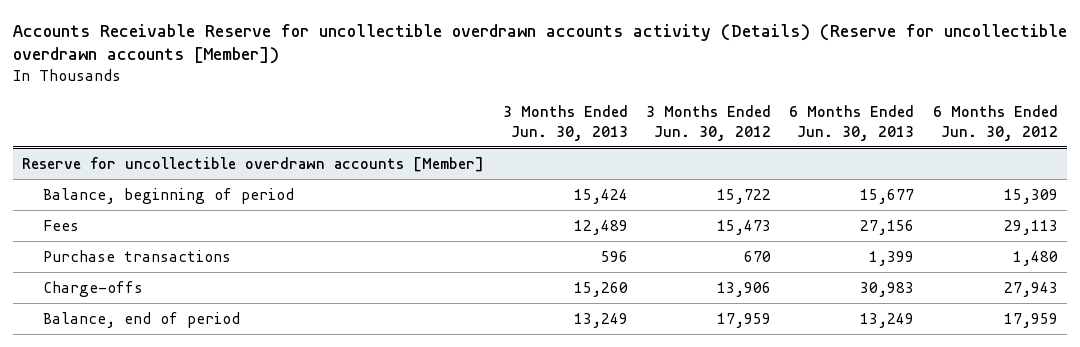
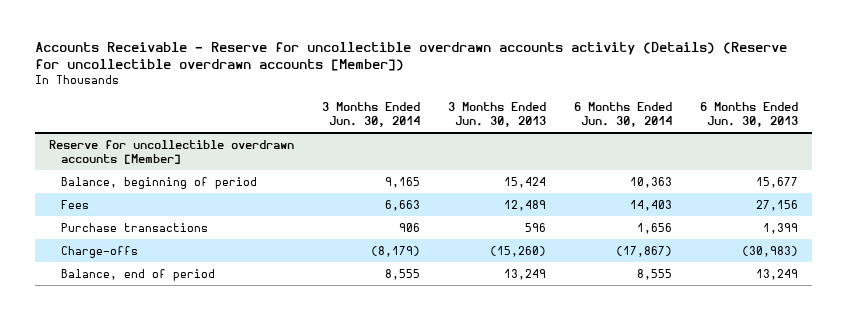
[12,23,1067,65] Accounts Receivable Reserve for uncollectible overdrawn accounts activity (Details) (Reserve for uncollectible overdrawn accounts [Member]) -> [34,41,787,72] Accounts Receivable - Reserve for uncollectible overdrawn accounts activity (Details) (Reserve for uncollectible overdrawn accounts [Member])
[646,105,772,141] 3 Months Ended Jun. 30, 2012 -> none
[932,105,1058,141] 6 Months Ended Jun. 30, 2012 -> none
none -> [321,101,420,128] 3 Months Ended Jun. 30, 2014
none -> [573,101,672,128] 6 Months Ended Jun. 30, 2014
[573,281,628,297] 15,260 -> [489,245,546,257] (15,260)
[860,281,915,297] 30,983 -> [742,245,799,257] (30,983)

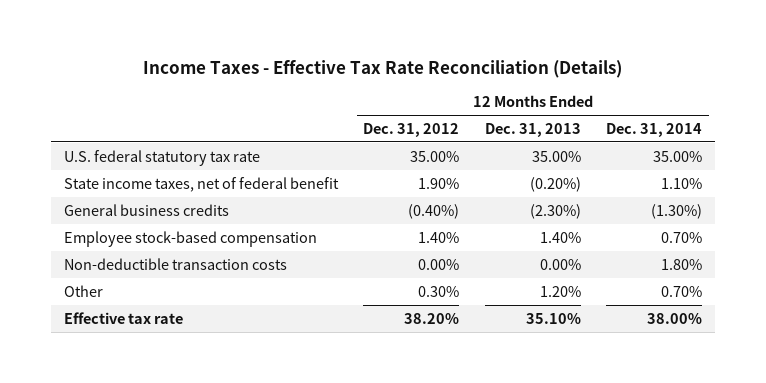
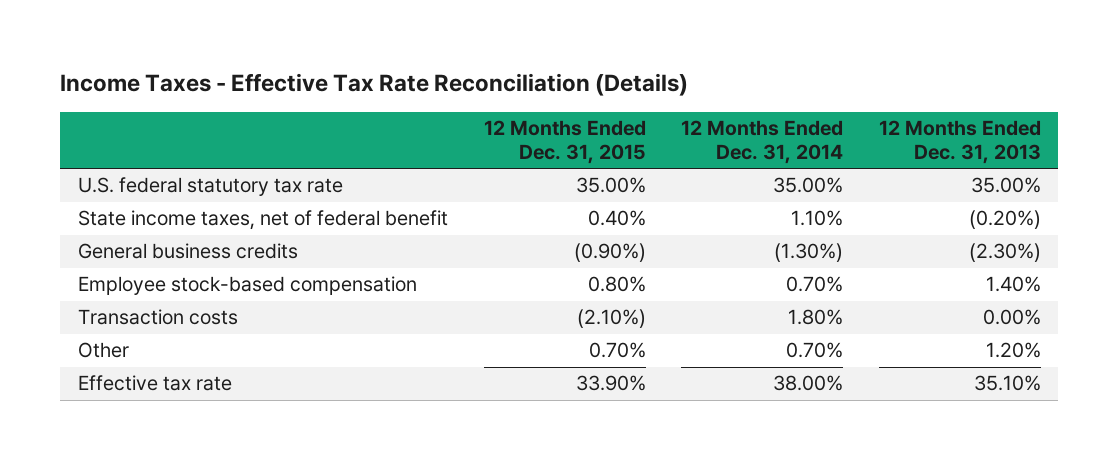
[363,122,460,137] Dec. 31, 2012 -> none
none -> [483,120,646,165] 12 Months Ended Dec. 31, 2015
[63,257,287,270] Non-deductible transaction costs -> [78,309,239,326] Transaction costs

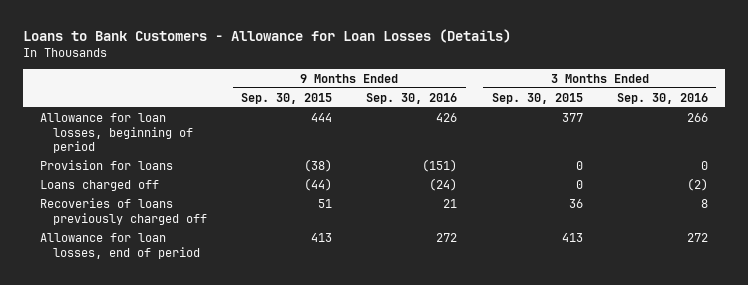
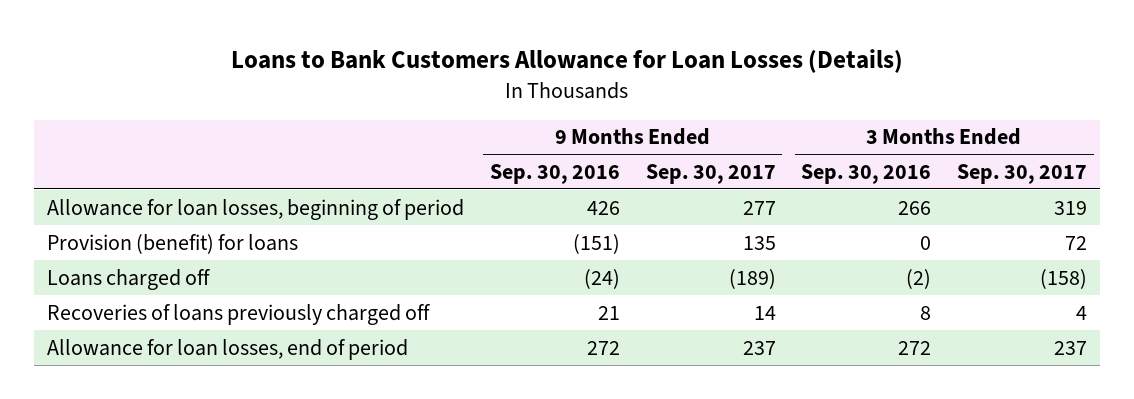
[22,29,511,44] Loans to Bank Customers - Allowance for Loan Losses (Details) -> [231,49,904,74] Loans to Bank Customers Allowance for Loan Losses (Details)
[241,92,333,104] Sep. 30, 2015 -> none
[491,92,583,104] Sep. 30, 2015 -> none
none -> [645,163,776,184] Sep. 30, 2017
none -> [957,163,1088,184] Sep. 30, 2017
[39,159,173,170] Provision for loans -> [47,233,299,254] Provision (benefit) for loans

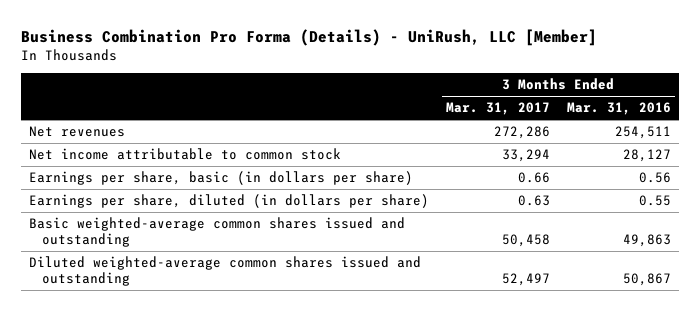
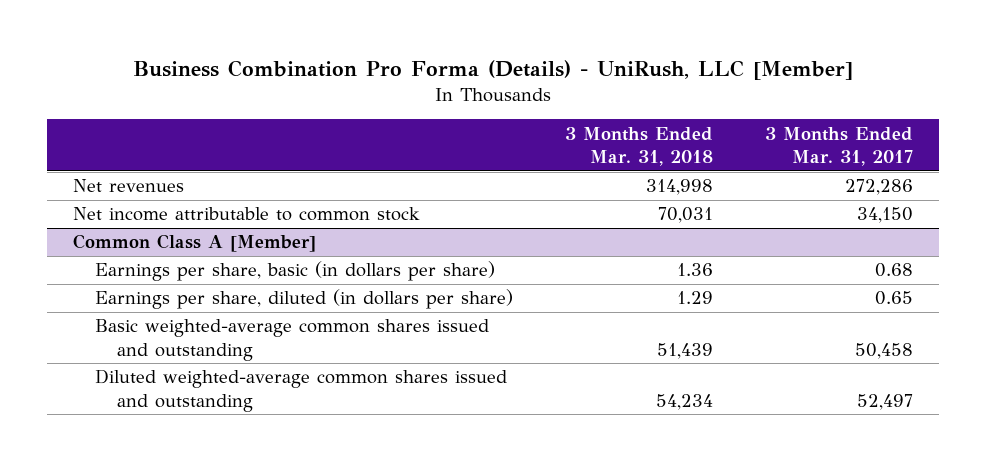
[566,102,671,116] Mar. 31, 2016 -> none
none -> [564,126,713,167] 3 Months Ended Mar. 31, 2018
[501,149,550,163] 33,294 -> [856,207,913,224] 34,150
none -> [73,234,317,253] Common Class A [Member]
[517,172,550,184] 0.66 -> [874,263,913,278] 0.68
[517,195,550,207] 0.63 -> [874,291,913,306] 0.65

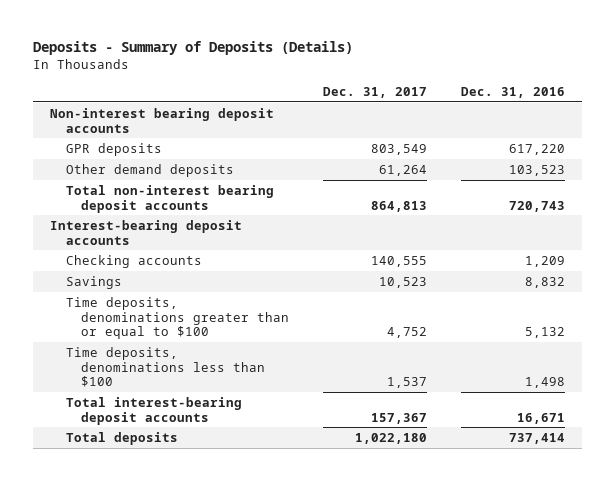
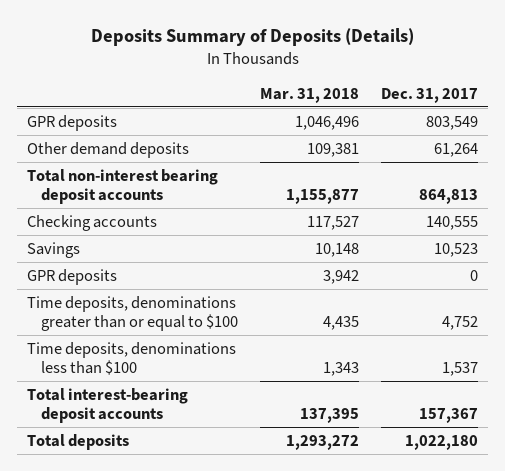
[32,41,353,56] Deposits - Summary of Deposits (Details) -> [90,27,414,46] Deposits Summary of Deposits (Details)
[460,86,565,98] Dec. 31, 2016 -> none
none -> [259,87,359,103] Mar. 31, 2018
[49,107,274,133] Non-interest bearing deposit accounts -> none
[49,219,242,245] Interest-bearing deposit accounts -> none
none -> [27,268,118,285] GPR deposits

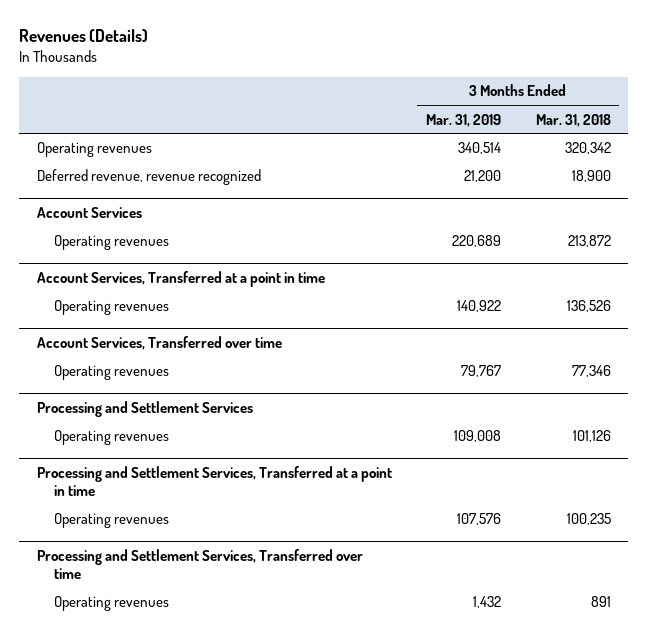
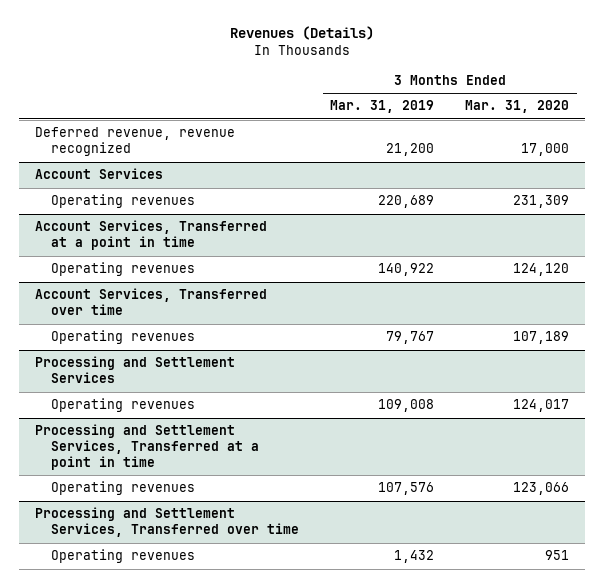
[535,113,611,127] Mar. 31, 2018 -> none
none -> [465,100,570,114] Mar. 31, 2020
[36,142,152,158] Operating revenues -> none

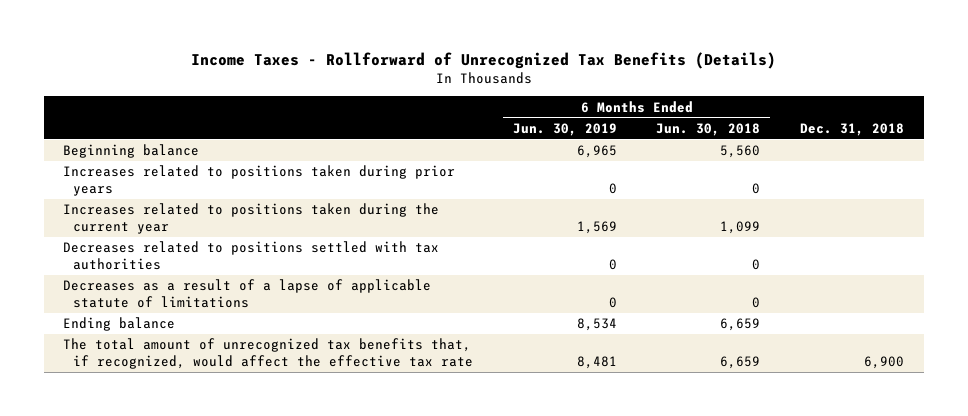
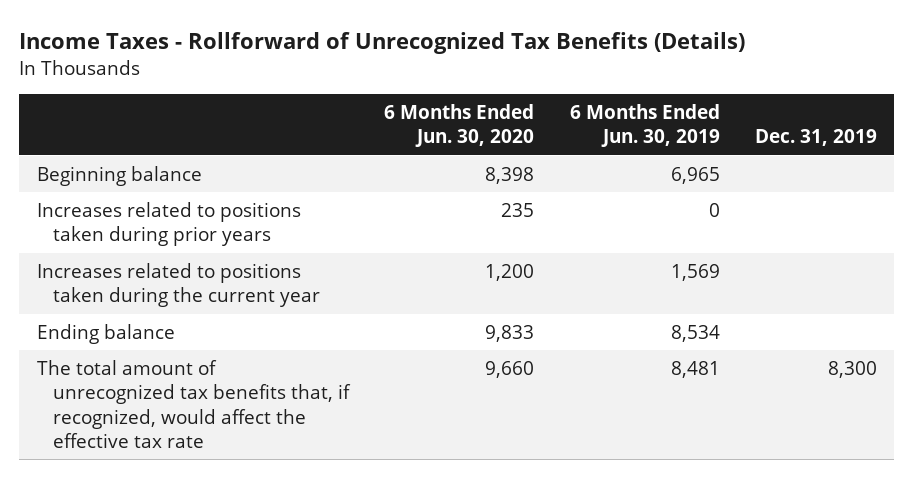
[656,122,761,136] Jun. 30, 2018 -> none
[800,122,905,136] Dec. 31, 2018 -> none
none -> [384,104,535,148] 6 Months Ended Jun. 30, 2020
none -> [754,129,877,147] Dec. 31, 2019
[63,241,440,271] Decreases related to positions settled with tax authorities -> none
[63,279,432,309] Decreases as a result of a lapse of applicable statute of limitations -> none

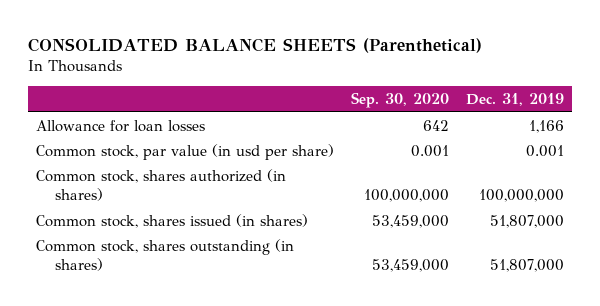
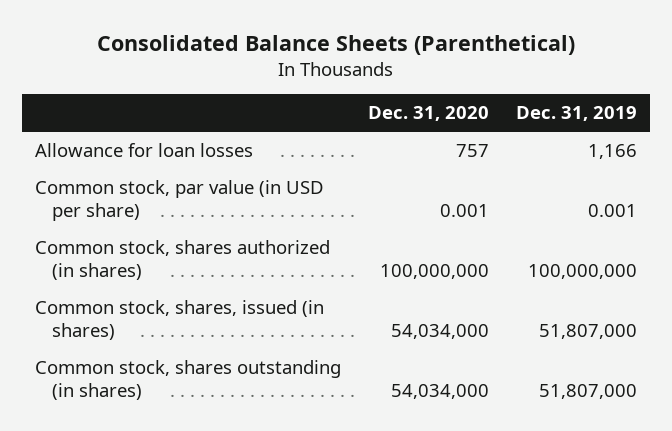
[27,38,482,54] CONSOLIDATED BALANCE SHEETS (Parenthetical) -> [96,34,575,55] Consolidated Balance Sheets (Parenthetical)
[351,92,450,109] Sep. 30, 2020 -> none
none -> [367,106,489,122] Dec. 31, 2020
[36,143,335,160] Common stock, par value (in usd per share) -> [35,180,325,221] Common stock, par value (in USD per share)
[36,213,309,228] Common stock, shares issued (in shares) -> [35,300,325,340] Common stock, shares, issued (in shares)

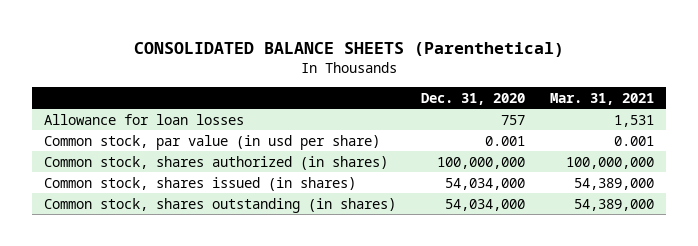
[96,34,575,55] Consolidated Balance Sheets (Parenthetical) -> [133,41,564,57] CONSOLIDATED BALANCE SHEETS (Parenthetical)
[515,106,637,122] Dec. 31, 2019 -> none
none -> [549,92,654,105] Mar. 31, 2021
[35,180,325,221] Common stock, par value (in USD per share) -> [43,134,380,150] Common stock, par value (in usd per share)
[35,300,325,340] Common stock, shares, issued (in shares) -> [43,176,356,191] Common stock, shares issued (in shares)

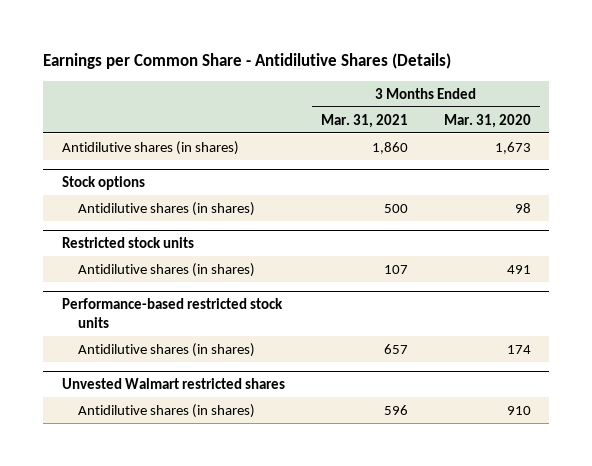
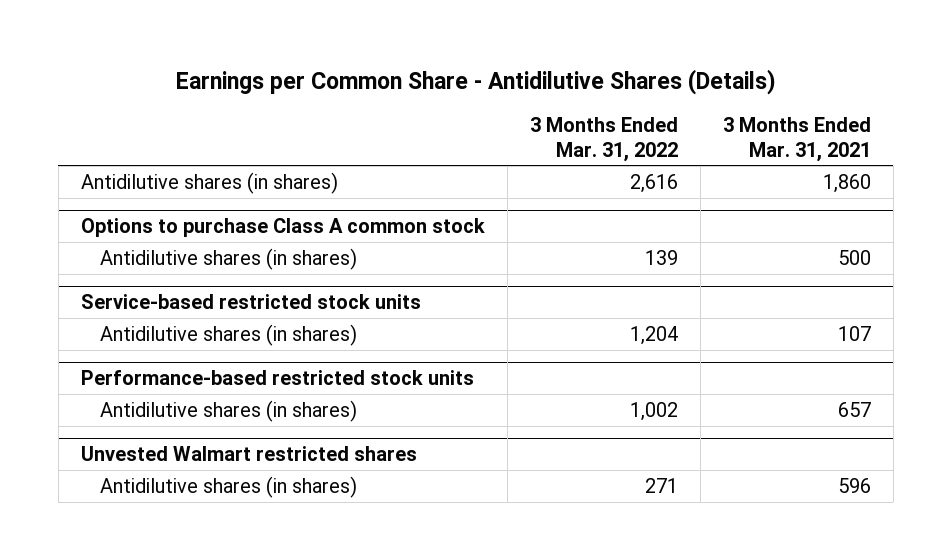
[443,113,531,128] Mar. 31, 2020 -> none
none -> [529,117,678,162] 3 Months Ended Mar. 31, 2022
[61,176,145,191] Stock options -> [80,218,485,238] Options to purchase Class A common stock
[61,237,194,249] Restricted stock units -> [80,294,421,310] Service-based restricted stock units

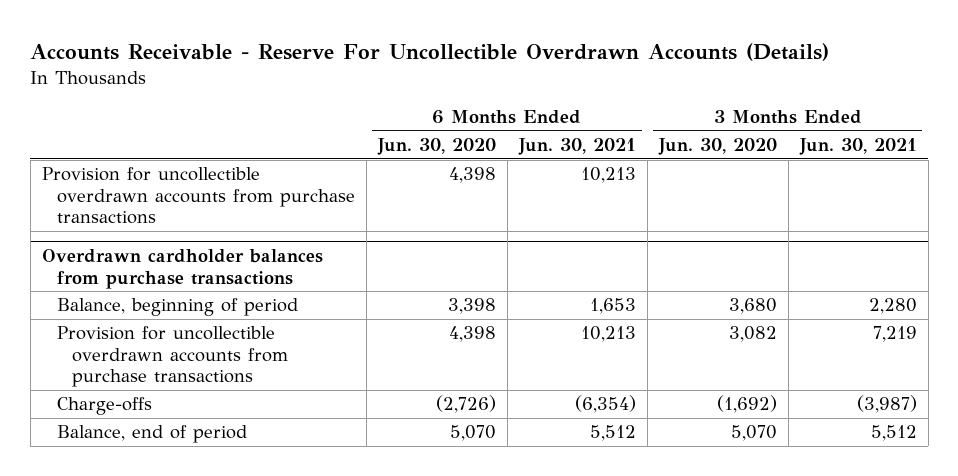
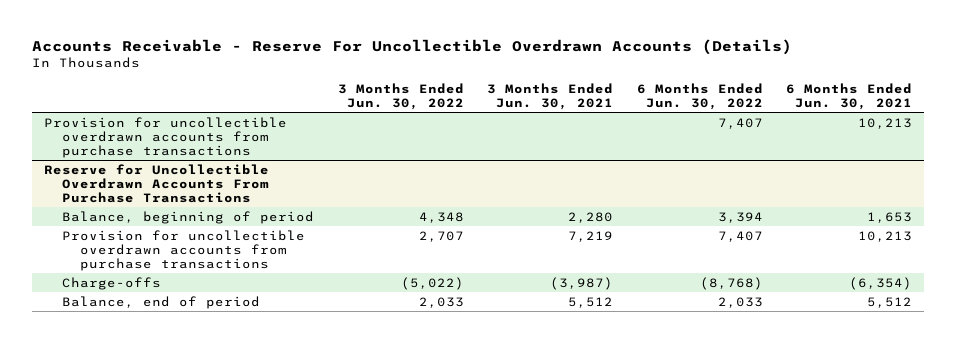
[376,138,496,156] Jun. 30, 2020 -> none
[657,138,777,156] Jun. 30, 2020 -> none
none -> [337,82,464,110] 3 Months Ended Jun. 30, 2022
none -> [636,82,763,110] 6 Months Ended Jun. 30, 2022
[41,249,323,289] Overdrawn cardholder balances from purchase transactions -> [44,163,270,203] Reserve for Uncollectible Overdrawn Accounts From Purchase Transactions

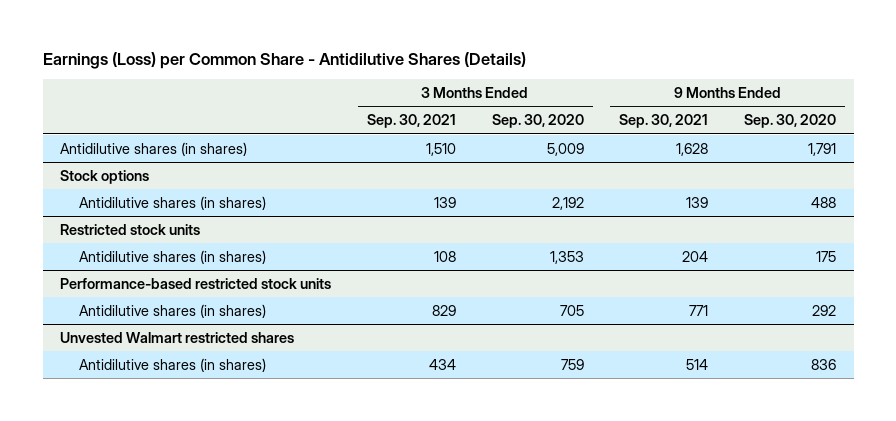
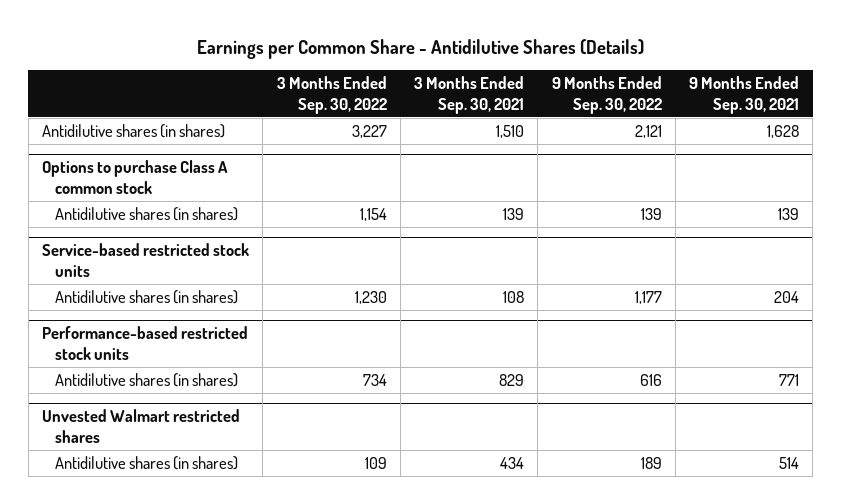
[42,51,526,69] Earnings (Loss) per Common Share - Antidilutive Shares (Details) -> [196,38,644,59] Earnings per Common Share - Antidilutive Shares (Details)
[491,114,584,129] Sep. 30, 2020 -> none
[743,114,836,129] Sep. 30, 2020 -> none
none -> [276,76,387,114] 3 Months Ended Sep. 30, 2022
none -> [551,76,662,114] 9 Months Ended Sep. 30, 2022
[60,169,150,184] Stock options -> [42,160,229,194] Options to purchase Class A common stock
[60,223,201,235] Restricted stock units -> [42,243,250,277] Service-based restricted stock units

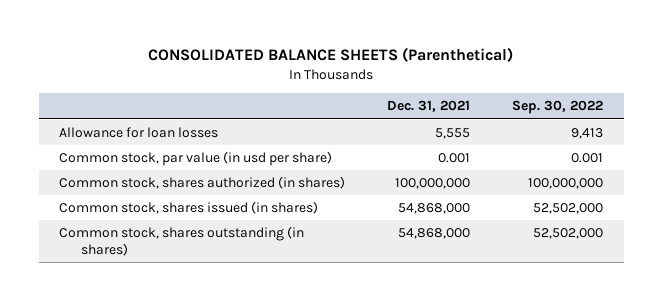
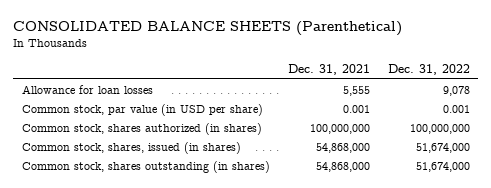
[511,100,603,115] Sep. 30, 2022 -> none
none -> [387,64,470,76] Dec. 31, 2022
[59,151,333,167] Common stock, par value (in usd per share) -> [21,103,263,116] Common stock, par value (in USD per share)
[59,201,319,215] Common stock, shares issued (in shares) -> [21,141,241,154] Common stock, shares, issued (in shares)

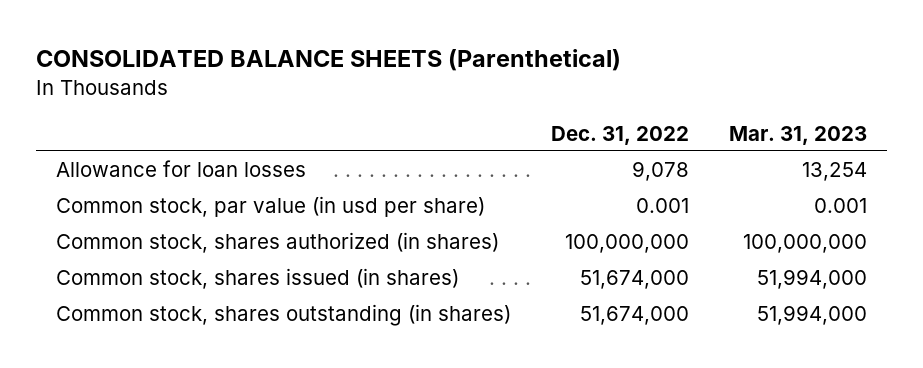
[287,64,370,76] Dec. 31, 2021 -> none
none -> [728,125,867,145] Mar. 31, 2023
[21,103,263,116] Common stock, par value (in USD per share) -> [55,196,485,218] Common stock, par value (in usd per share)
[21,141,241,154] Common stock, shares, issued (in shares) -> [55,268,459,290] Common stock, shares issued (in shares)

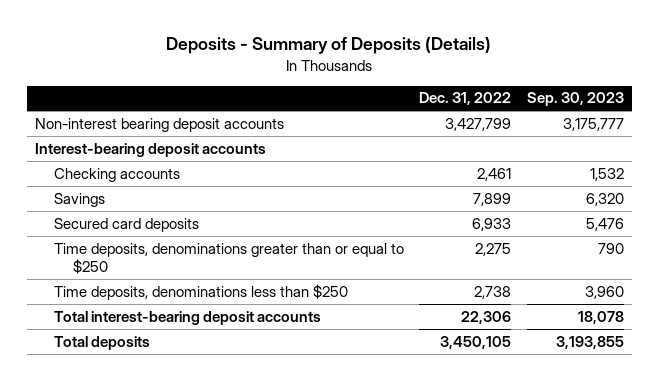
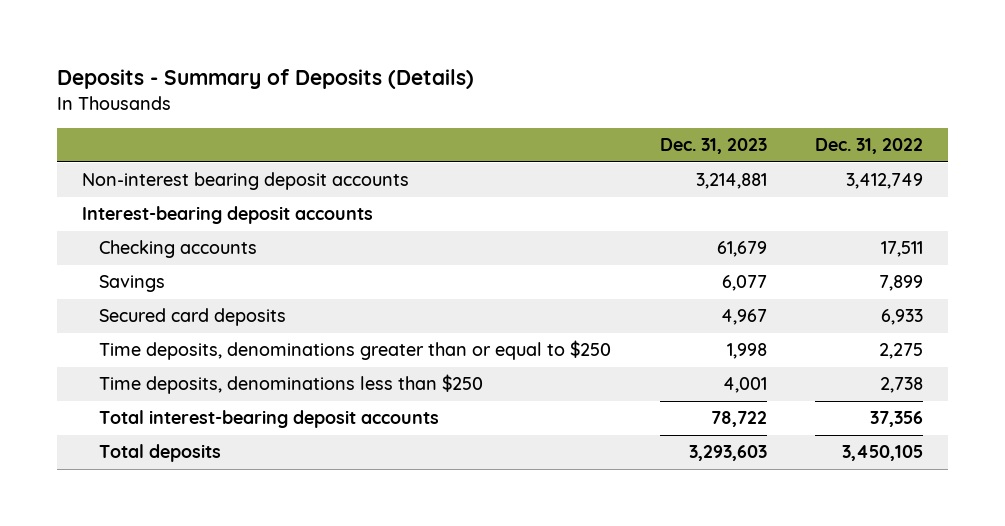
[526,92,624,107] Sep. 30, 2023 -> none
none -> [659,138,767,155] Dec. 31, 2023
[445,117,512,131] 3,427,799 -> [846,173,924,190] 3,412,749
[477,167,512,181] 2,461 -> [881,241,924,258] 17,511
[461,310,512,324] 22,306 -> [870,411,924,428] 37,356

